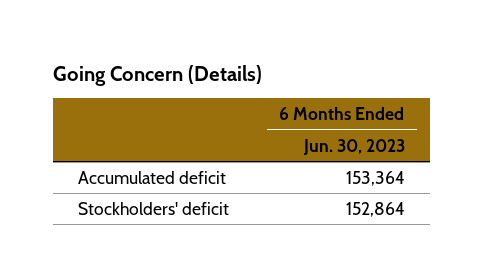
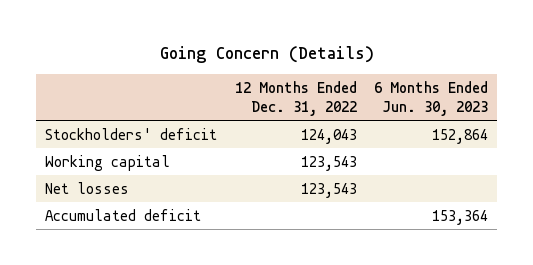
none -> [234,81,357,116] 12 Months Ended Dec. 31, 2022
none -> [44,154,170,171] Working capital
none -> [44,181,129,194] Net losses
[78,170,227,184] Accumulated deficit -> [44,208,201,221] Accumulated deficit

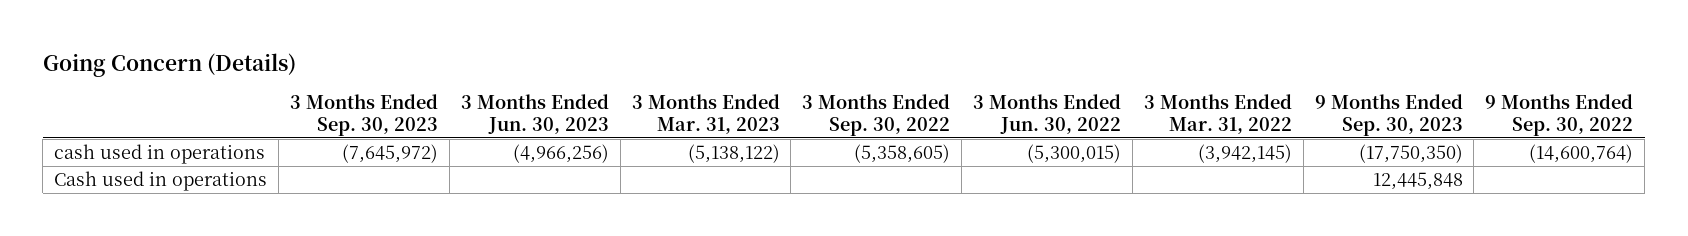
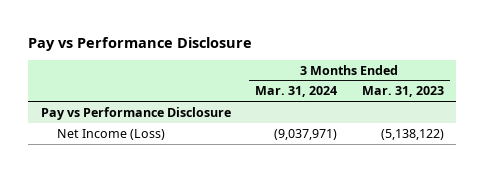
[42,53,296,78] Going Concern (Details) -> [28,36,253,51] Pay vs Performance Disclosure
[290,94,439,136] 3 Months Ended Sep. 30, 2023 -> none
[460,94,609,134] 3 Months Ended Jun. 30, 2023 -> none
[802,94,951,136] 3 Months Ended Sep. 30, 2022 -> none
[973,94,1122,134] 3 Months Ended Jun. 30, 2022 -> none
[1143,94,1292,134] 3 Months Ended Mar. 31, 2022 -> none
[1314,94,1463,136] 9 Months Ended Sep. 30, 2023 -> none
[1485,94,1634,136] 9 Months Ended Sep. 30, 2022 -> none
none -> [255,86,338,98] Mar. 31, 2024
[54,170,268,191] Cash used in operations -> none
none -> [40,106,231,120] Pay vs Performance Disclosure
[54,143,266,164] cash used in operations -> [57,128,166,140] Net Income (Loss)

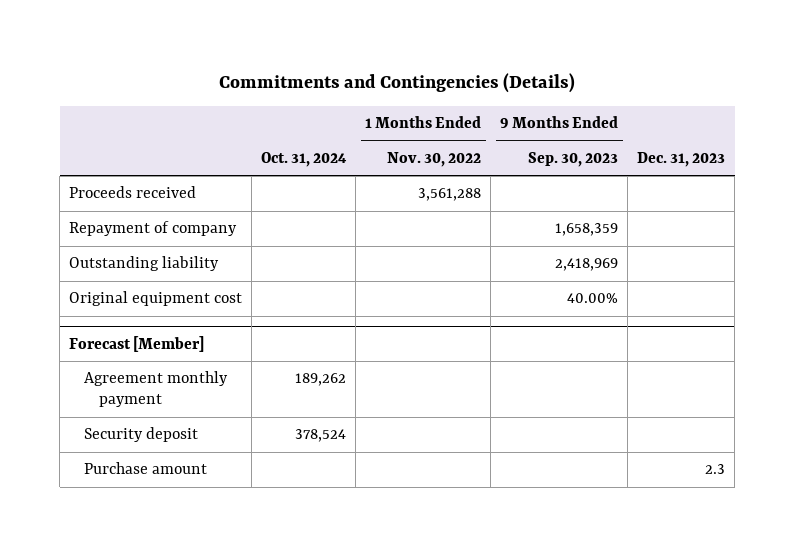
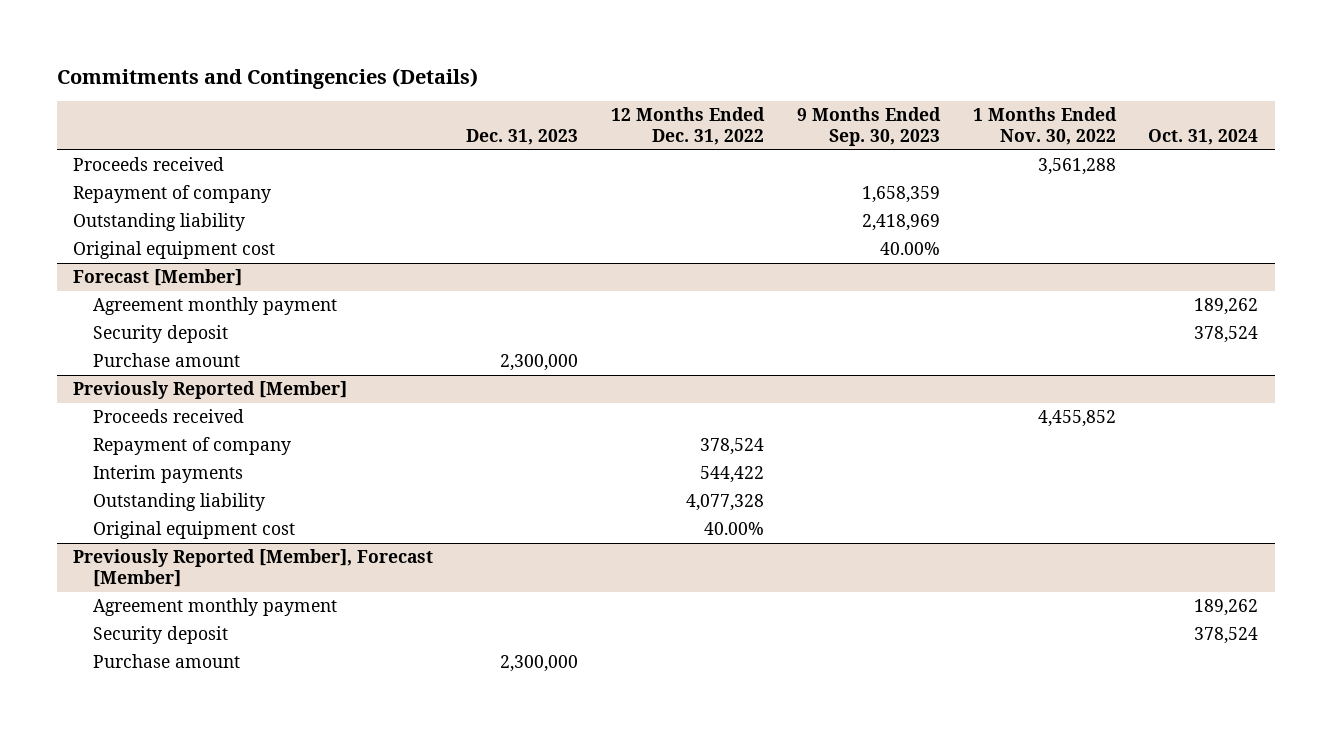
none -> [610,107,765,146] 12 Months Ended Dec. 31, 2022
[705,464,726,475] 2.3 -> [499,354,578,372] 2,300,000
none -> [73,381,348,400] Previously Reported [Member]
none -> [93,409,245,424] Proceeds received
none -> [93,437,292,456] Repayment of company
none -> [93,465,244,484] Interim payments
none -> [93,493,266,512] Outstanding liability
none -> [93,521,296,540] Original equipment cost
none -> [73,549,434,588] Previously Reported [Member], Forecast [Member]
none -> [93,598,338,617] Agreement monthly payment
none -> [93,626,229,645] Security deposit
none -> [93,654,241,669] Purchase amount

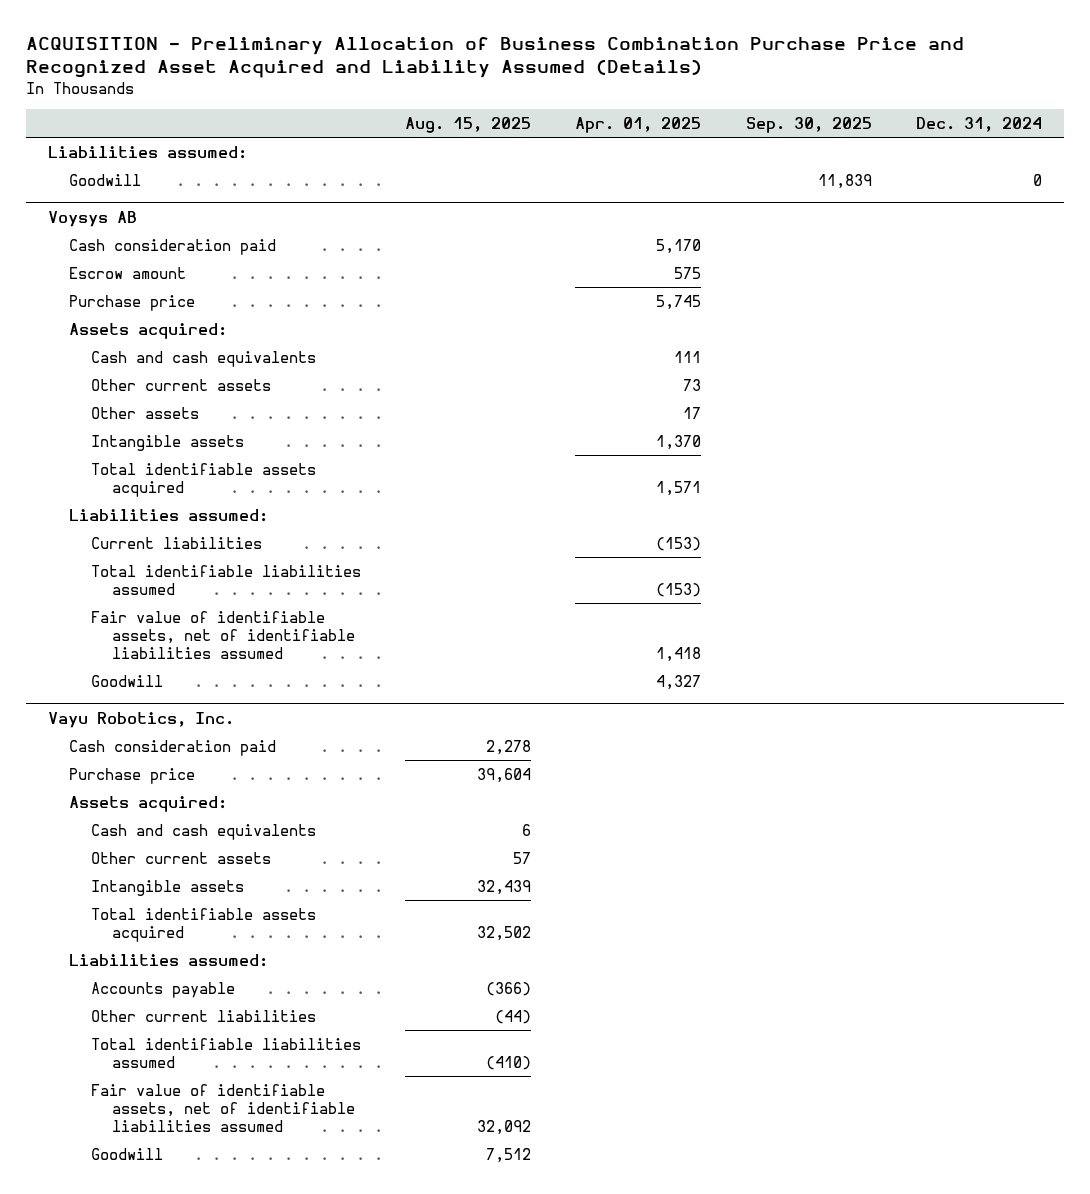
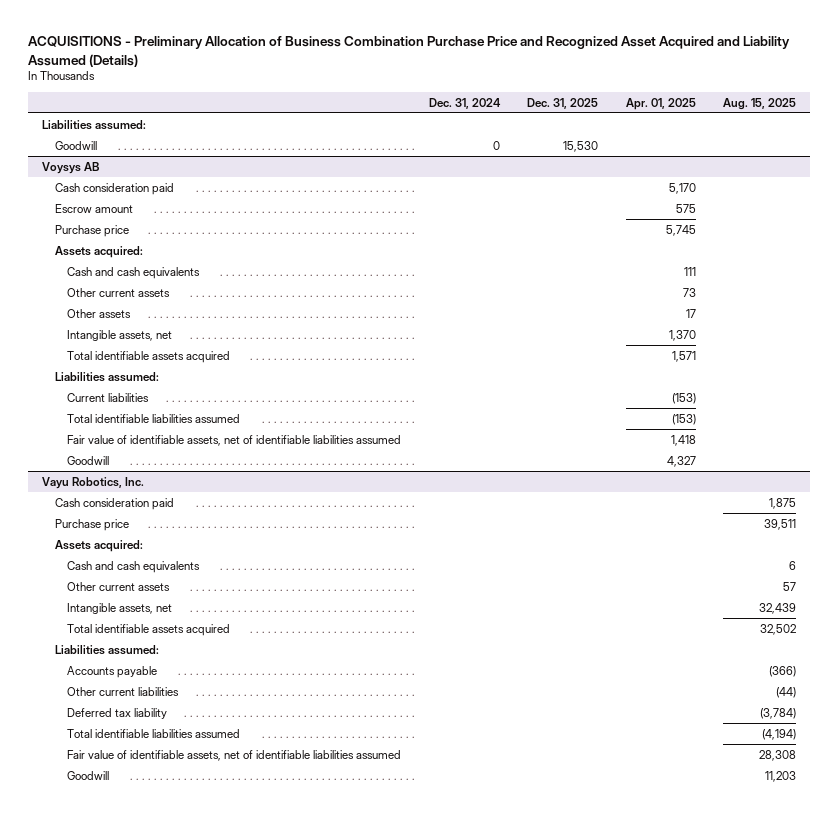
[26,36,965,79] ACQUISITION - Preliminary Allocation of Business Combination Purchase Price and Recognized Asset Acquired and Liability Assumed (Details) -> [28,36,791,67] ACQUISITIONS - Preliminary Allocation of Business Combination Purchase Price and Recognized Asset Acquired and Liability Assumed (Details)
[745,116,872,133] Sep. 30, 2025 -> none
none -> [527,97,599,109] Dec. 31, 2025
[90,434,244,451] Intangible assets -> [67,329,173,341] Intangible assets, net
[485,739,531,755] 2,278 -> [769,497,797,509] 1,875
[476,767,531,783] 39,604 -> [764,518,797,530] 39,511
[90,879,244,896] Intangible assets -> [67,602,173,614] Intangible assets, net
none -> [67,707,168,719] Deferred tax liability
[485,1055,531,1070] (410) -> [762,728,797,740] (4,194)
[476,1119,531,1135] 32,092 -> [759,749,797,761] 28,308
[485,1147,531,1163] 7,512 -> [765,770,797,782] 11,203

